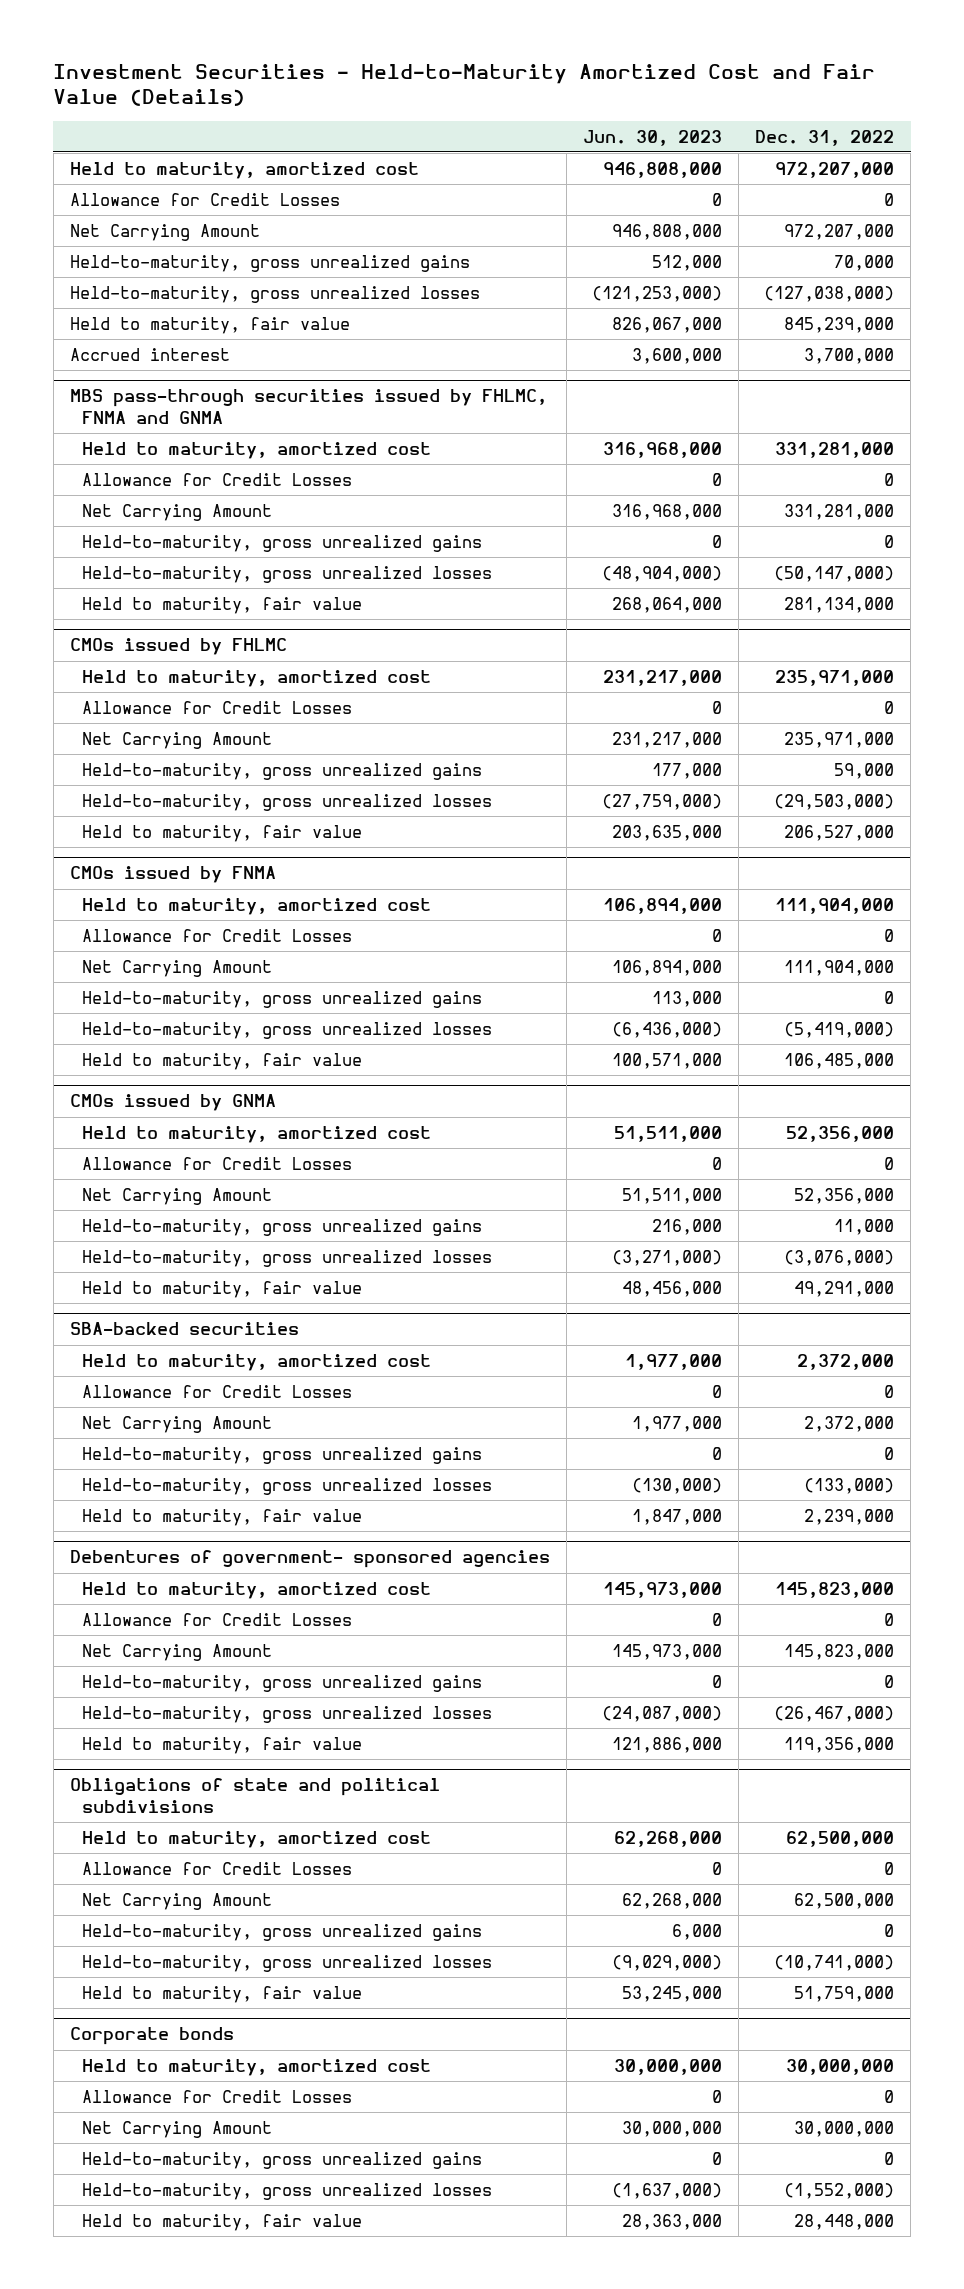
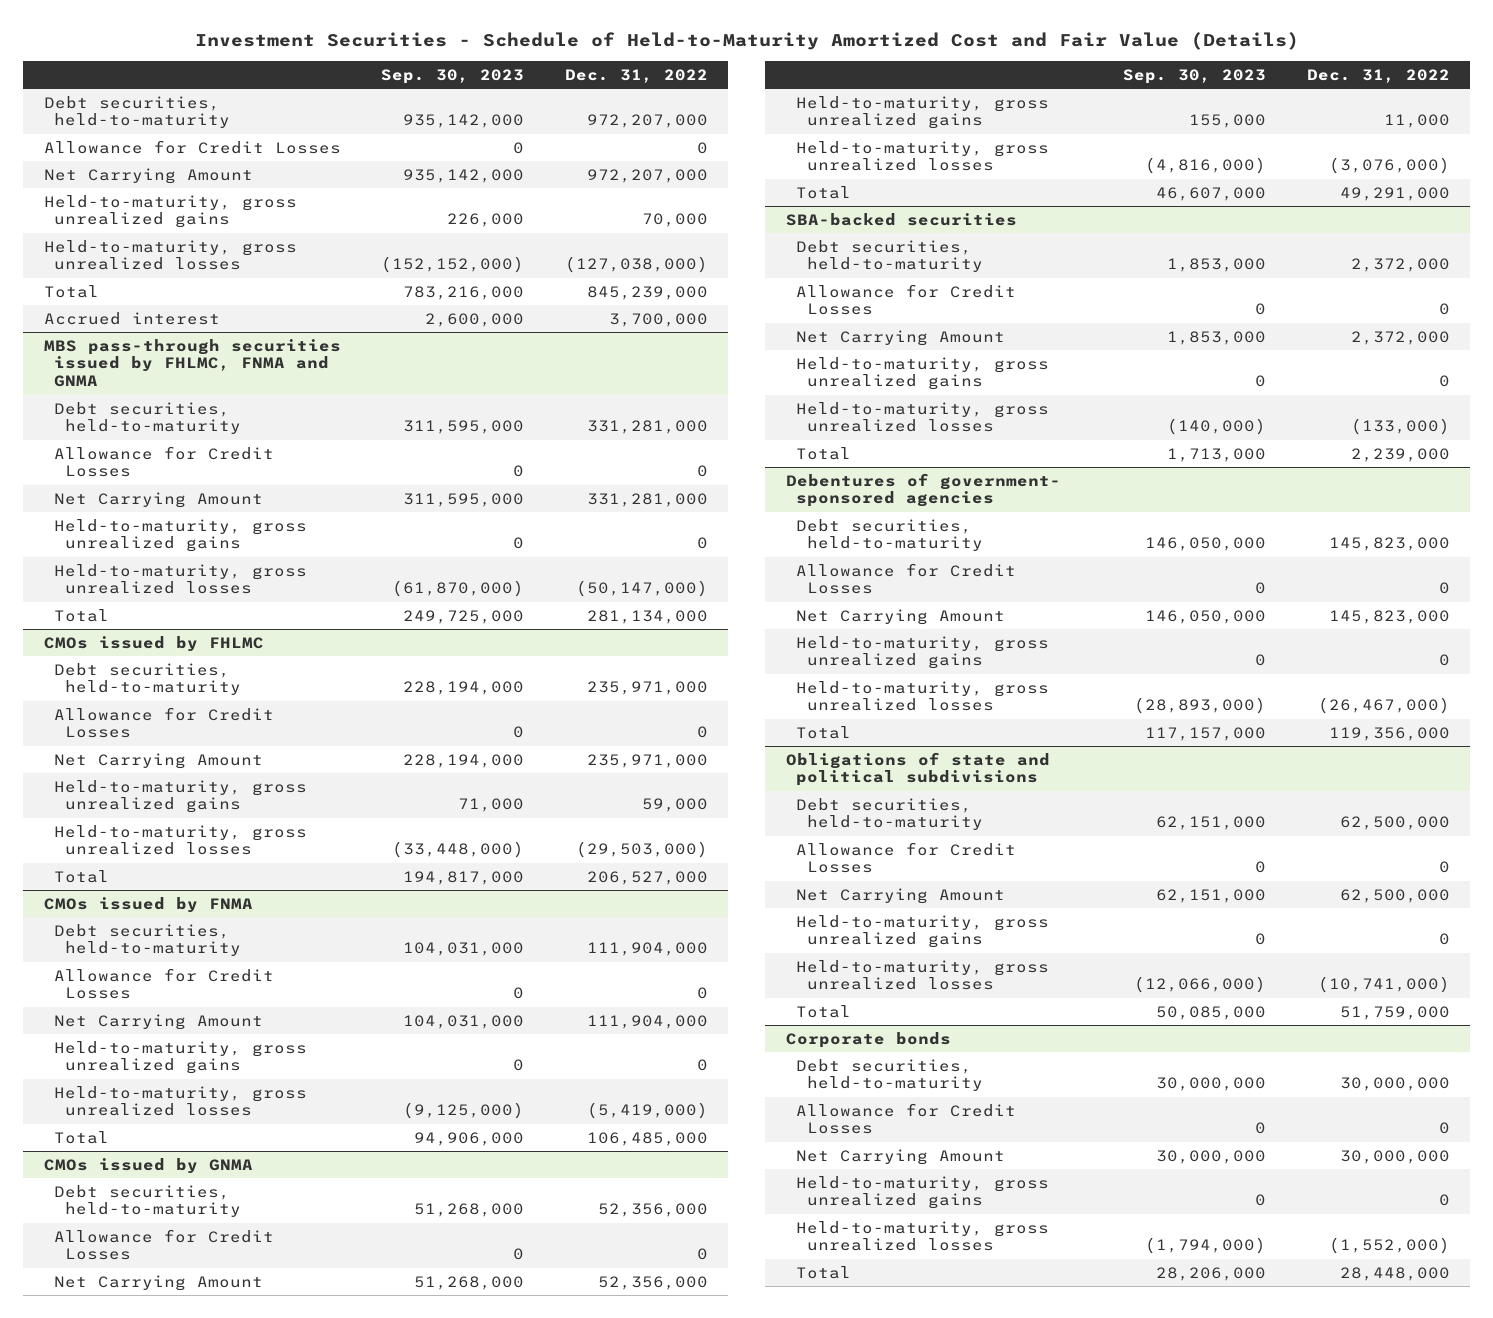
[53,63,876,107] Investment Securities - Held-to-Maturity Amortized Cost and Fair Value (Details) -> [194,32,1299,51] Investment Securities - Schedule of Held-to-Maturity Amortized Cost and Fair Value (Details)
[582,129,722,146] Jun. 30, 2023 -> none
none -> [381,69,525,85] Sep. 30, 2023
[69,161,419,179] Held to maturity, amortized cost -> [43,95,231,129] Debt securities, held-to-maturity
[69,316,350,334] Held to maturity, fair value -> [43,284,99,298] Total
[81,441,431,459] Held to maturity, amortized cost -> [54,401,241,435] Debt securities, held-to-maturity
[81,596,362,614] Held to maturity, fair value -> [54,608,110,622] Total
[81,669,431,687] Held to maturity, amortized cost -> [54,662,241,696] Debt securities, held-to-maturity
[81,824,362,842] Held to maturity, fair value -> [54,869,110,883] Total
[81,897,431,915] Held to maturity, amortized cost -> [54,923,241,957] Debt securities, held-to-maturity
[81,1052,362,1070] Held to maturity, fair value -> [54,1130,110,1144] Total
[81,1125,431,1143] Held to maturity, amortized cost -> [54,1184,241,1218] Debt securities, held-to-maturity
[81,1280,362,1298] Held to maturity, fair value -> [796,185,852,199] Total
[81,1353,431,1371] Held to maturity, amortized cost -> [796,239,983,273] Debt securities, held-to-maturity
[81,1508,362,1526] Held to maturity, fair value -> [796,446,852,460] Total
[81,1581,431,1599] Held to maturity, amortized cost -> [796,518,983,552] Debt securities, held-to-maturity
[81,1736,362,1754] Held to maturity, fair value -> [796,725,852,739] Total
[81,1830,431,1848] Held to maturity, amortized cost -> [796,797,983,831] Debt securities, held-to-maturity
[81,1985,362,2003] Held to maturity, fair value -> [796,1004,852,1018] Total
[81,2058,431,2076] Held to maturity, amortized cost -> [796,1058,983,1092] Debt securities, held-to-maturity
[81,2213,362,2231] Held to maturity, fair value -> [796,1265,852,1279] Total

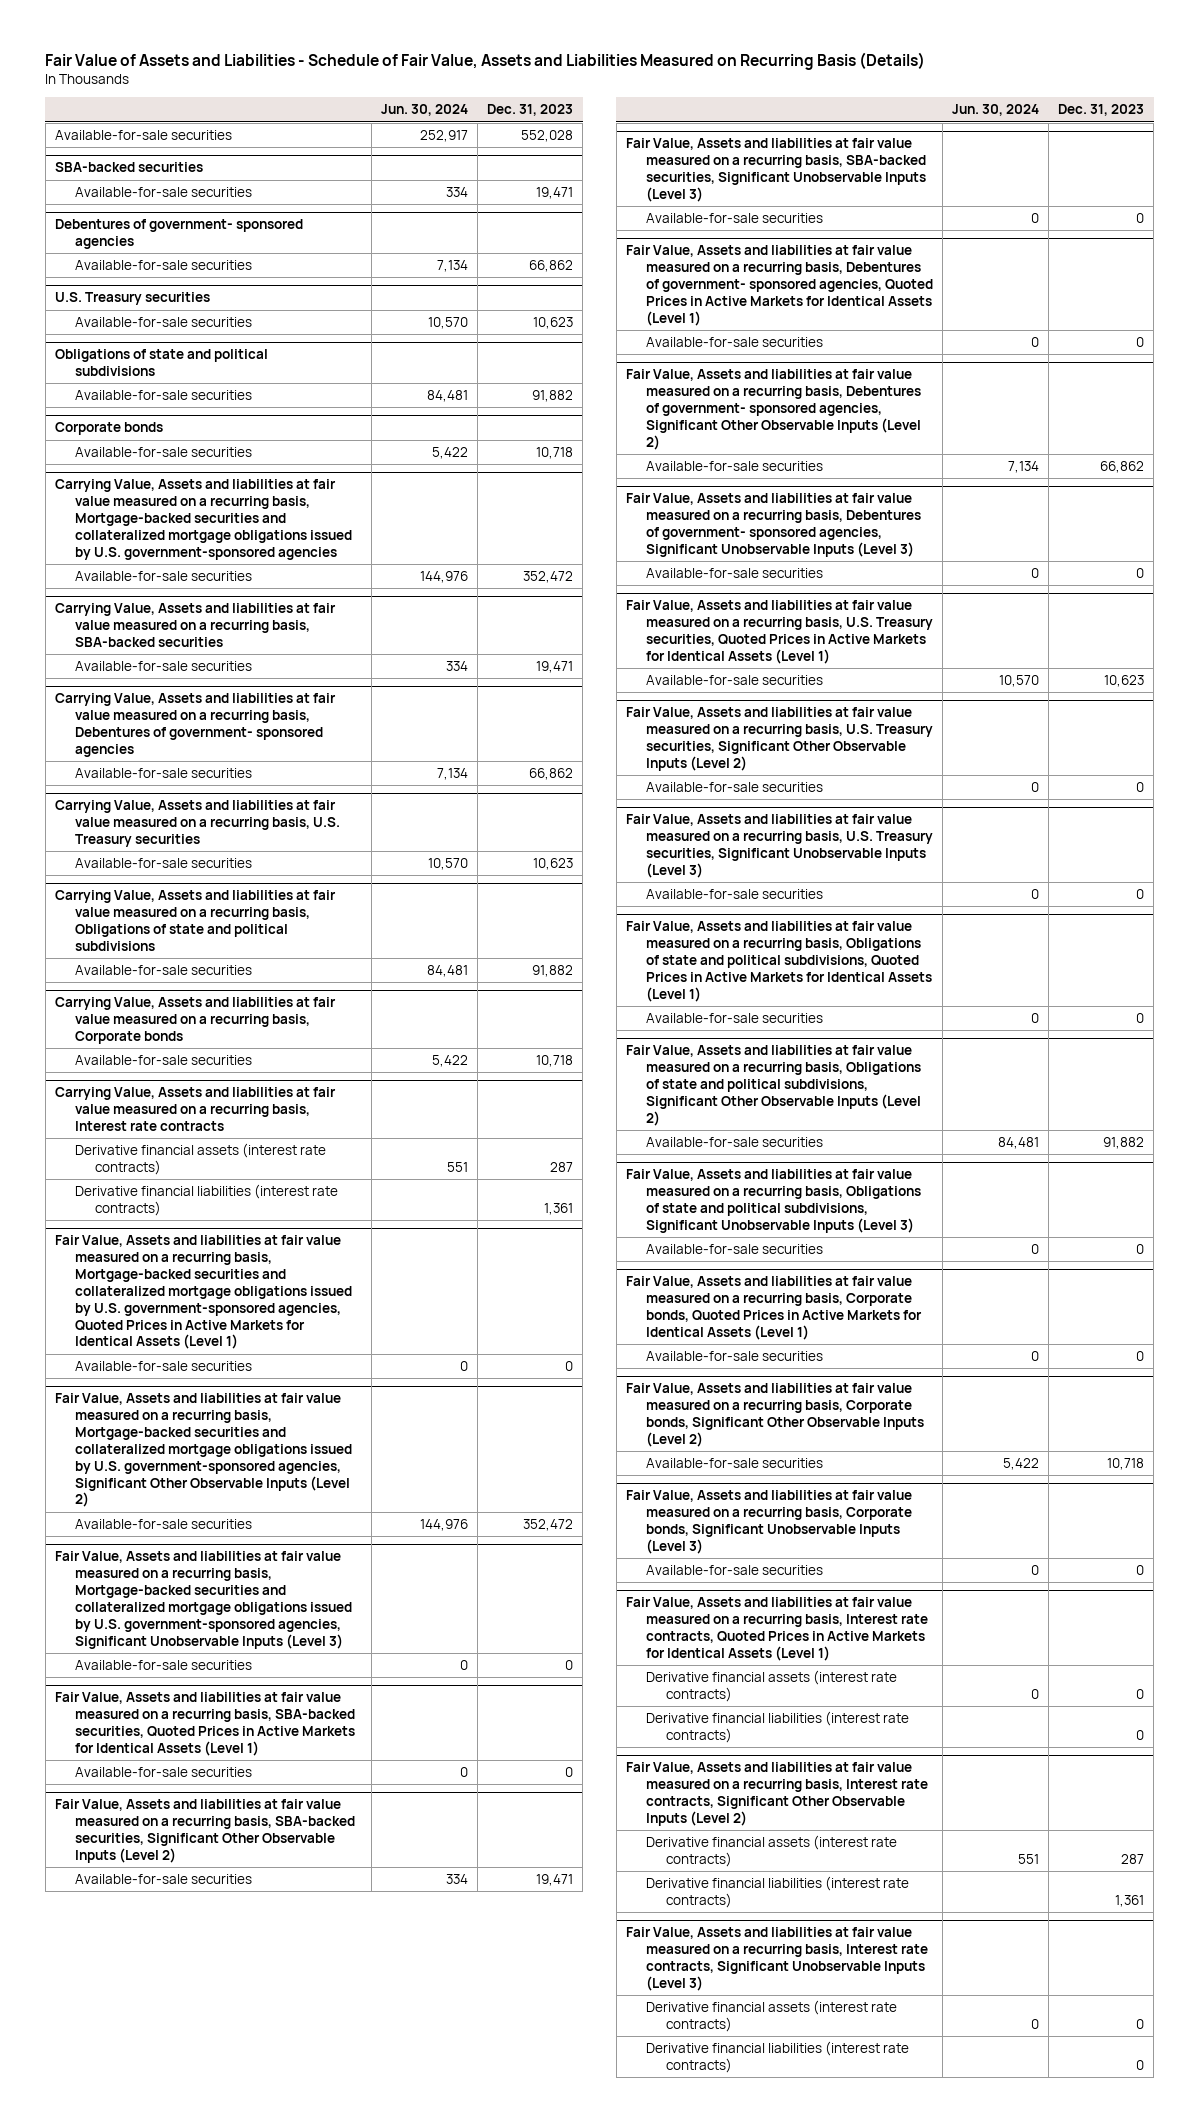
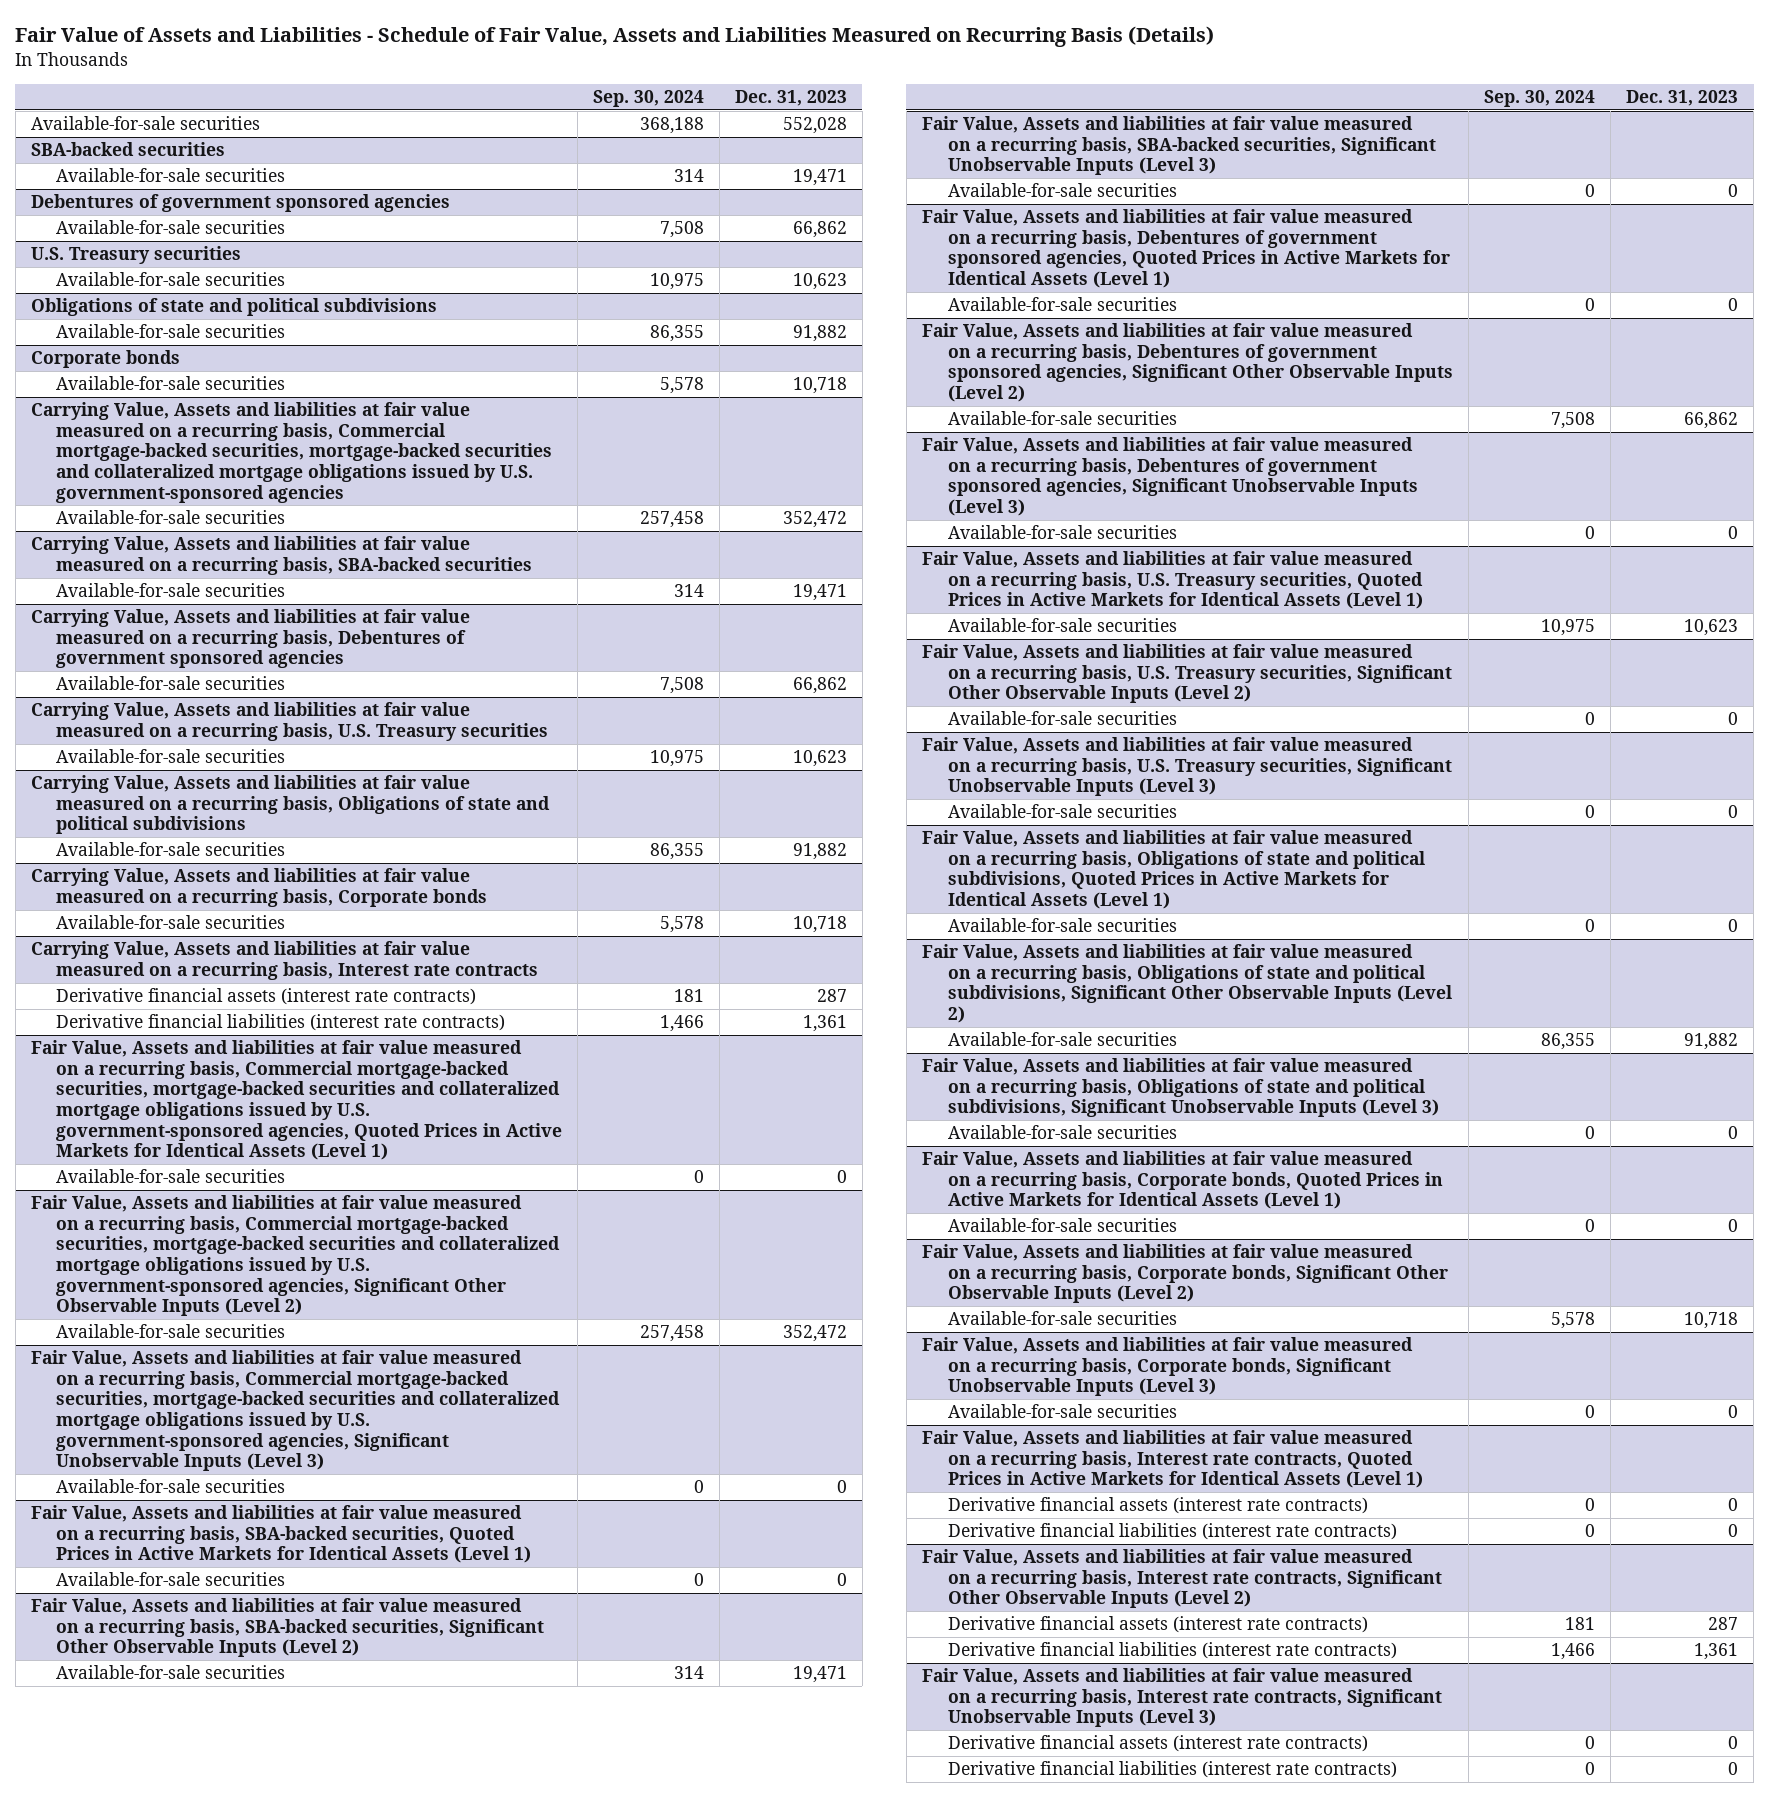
[380,104,468,117] Jun. 30, 2024 -> none
none -> [593,89,705,107] Sep. 30, 2024
[54,219,303,250] Debentures of government- sponsored agencies -> [30,194,450,213] Debentures of government sponsored agencies
[54,479,352,560] Carrying Value, Assets and liabilities at fair value measured on a recurring basis, Mortgage-backed securities and collateralized mortgage obligations issued by U.S. government-sponsored agencies -> [30,402,553,503] Carrying Value, Assets and liabilities at fair value measured on a recurring basis, Commercial mortgage-backed securities, mortgage-backed securities and collateralized mortgage obligations issued by U.S. government-sponsored agencies
[54,693,336,757] Carrying Value, Assets and liabilities at fair value measured on a recurring basis, Debentures of government- sponsored agencies -> [30,609,470,669] Carrying Value, Assets and liabilities at fair value measured on a recurring basis, Debentures of government sponsored agencies
[54,1235,352,1350] Fair Value, Assets and liabilities at fair value measured on a recurring basis, Mortgage-backed securities and collateralized mortgage obligations issued by U.S. government-sponsored agencies, Quoted Prices in Active Markets for Identical Assets (Level 1) -> [30,1040,563,1161] Fair Value, Assets and liabilities at fair value measured on a recurring basis, Commercial mortgage-backed securities, mortgage-backed securities and collateralized mortgage obligations issued by U.S. government-sponsored agencies, Quoted Prices in Active Markets for Identical Assets (Level 1)
[54,1393,352,1508] Fair Value, Assets and liabilities at fair value measured on a recurring basis, Mortgage-backed securities and collateralized mortgage obligations issued by U.S. government-sponsored agencies, Significant Other Observable Inputs (Level 2) -> [30,1195,561,1317] Fair Value, Assets and liabilities at fair value measured on a recurring basis, Commercial mortgage-backed securities, mortgage-backed securities and collateralized mortgage obligations issued by U.S. government-sponsored agencies, Significant Other Observable Inputs (Level 2)
[54,1551,352,1649] Fair Value, Assets and liabilities at fair value measured on a recurring basis, Mortgage-backed securities and collateralized mortgage obligations issued by U.S. government-sponsored agencies, Significant Unobservable Inputs (Level 3) -> [30,1350,561,1472] Fair Value, Assets and liabilities at fair value measured on a recurring basis, Commercial mortgage-backed securities, mortgage-backed securities and collateralized mortgage obligations issued by U.S. government-sponsored agencies, Significant Unobservable Inputs (Level 3)
[625,245,933,326] Fair Value, Assets and liabilities at fair value measured on a recurring basis, Debentures of government- sponsored agencies, Quoted Prices in Active Markets for Identical Assets (Level 1) -> [921,209,1450,289] Fair Value, Assets and liabilities at fair value measured on a recurring basis, Debentures of government sponsored agencies, Quoted Prices in Active Markets for Identical Assets (Level 1)
[625,369,921,450] Fair Value, Assets and liabilities at fair value measured on a recurring basis, Debentures of government- sponsored agencies, Significant Other Observable Inputs (Level 2) -> [921,323,1453,403] Fair Value, Assets and liabilities at fair value measured on a recurring basis, Debentures of government sponsored agencies, Significant Other Observable Inputs (Level 2)
[625,493,921,557] Fair Value, Assets and liabilities at fair value measured on a recurring basis, Debentures of government- sponsored agencies, Significant Unobservable Inputs (Level 3) -> [921,437,1418,517] Fair Value, Assets and liabilities at fair value measured on a recurring basis, Debentures of government sponsored agencies, Significant Unobservable Inputs (Level 3)

